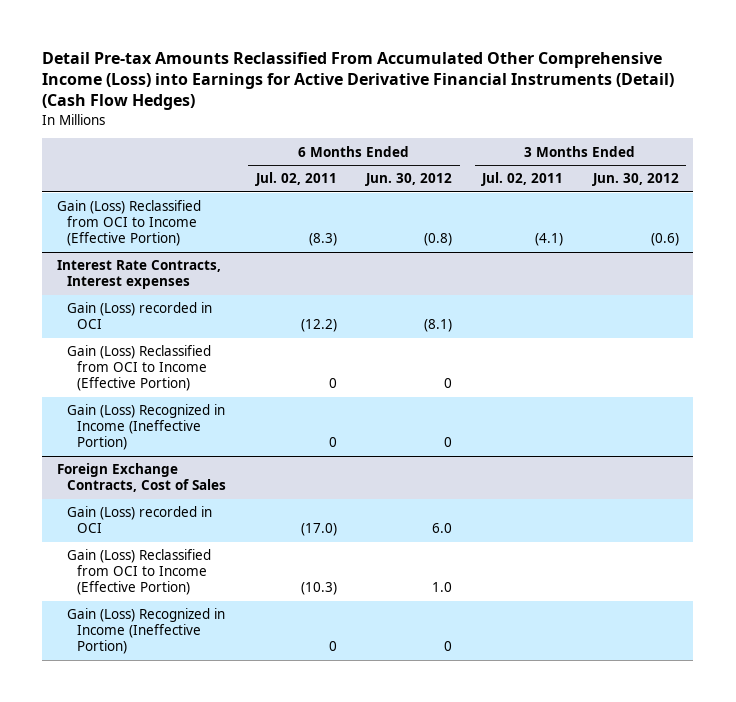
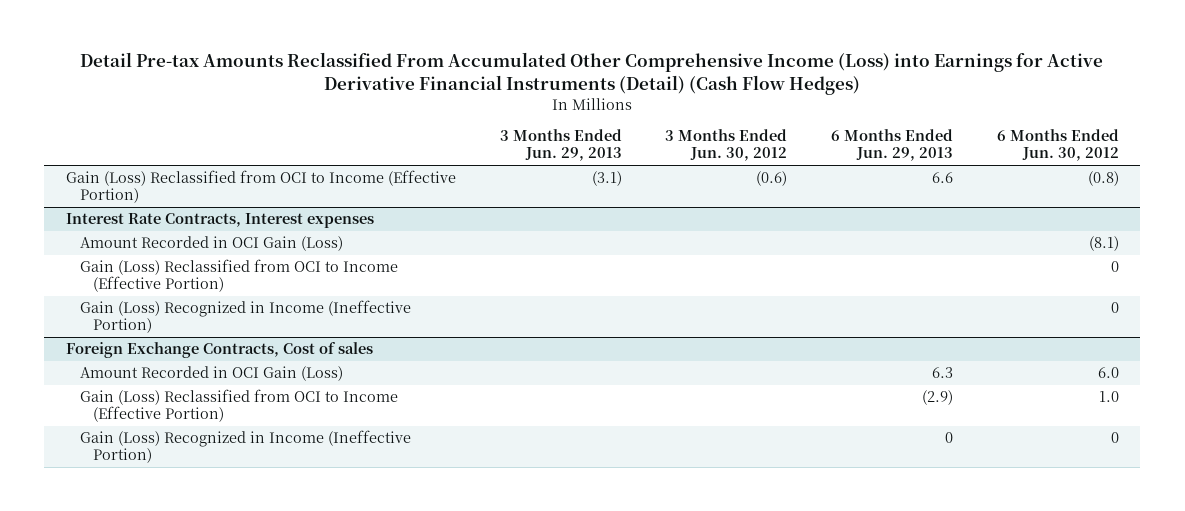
[254,172,337,187] Jul. 02, 2011 -> none
[480,172,563,187] Jul. 02, 2011 -> none
none -> [499,129,622,162] 3 Months Ended Jun. 29, 2013
none -> [830,129,953,162] 6 Months Ended Jun. 29, 2013
[66,302,212,330] Gain (Loss) recorded in OCI -> [79,236,343,252] Amount Recorded in OCI Gain (Loss)
[57,463,226,493] Foreign Exchange Contracts, Cost of Sales -> [66,342,374,359] Foreign Exchange Contracts, Cost of sales
[66,506,212,534] Gain (Loss) recorded in OCI -> [79,366,343,382] Amount Recorded in OCI Gain (Loss)

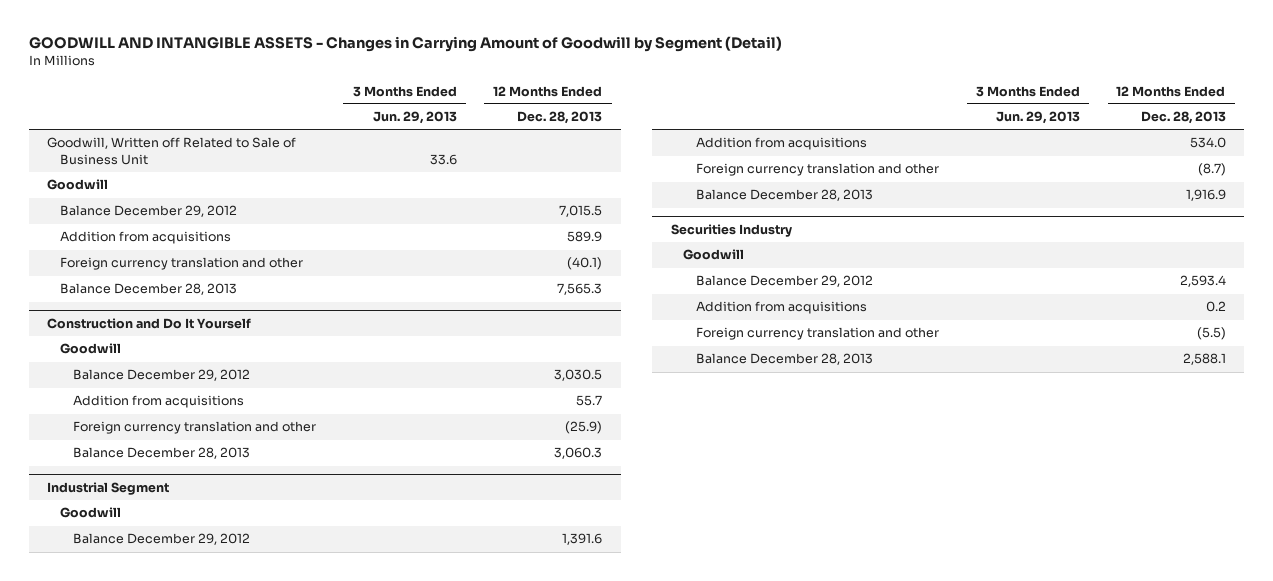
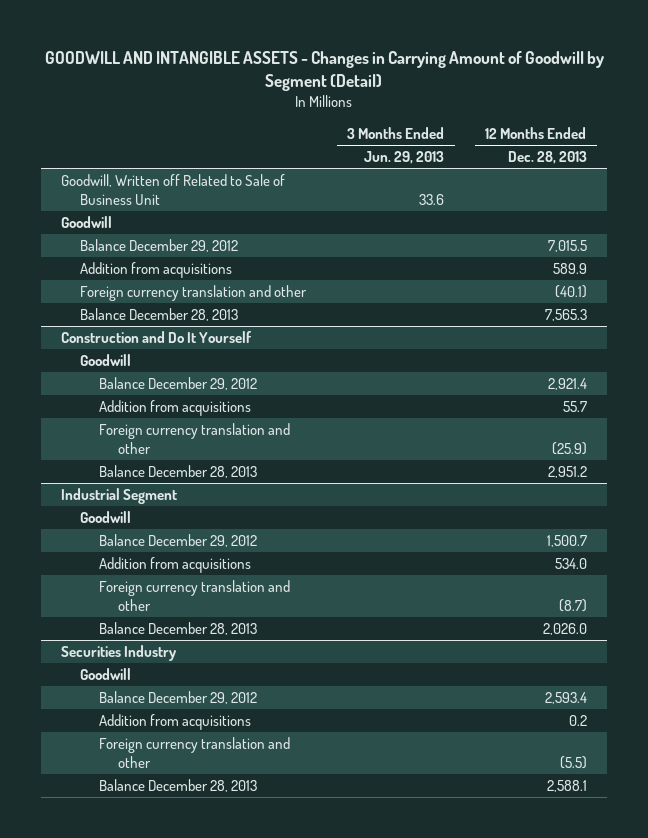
[554,369,603,382] 3,030.5 -> [547,377,587,390] 2,921.4
[554,447,603,460] 3,060.3 -> [547,465,587,478] 2,951.2
[562,533,603,546] 1,391.6 -> [546,534,587,547] 1,500.7
[1185,189,1226,202] 1,916.9 -> [542,622,587,635] 2,026.0

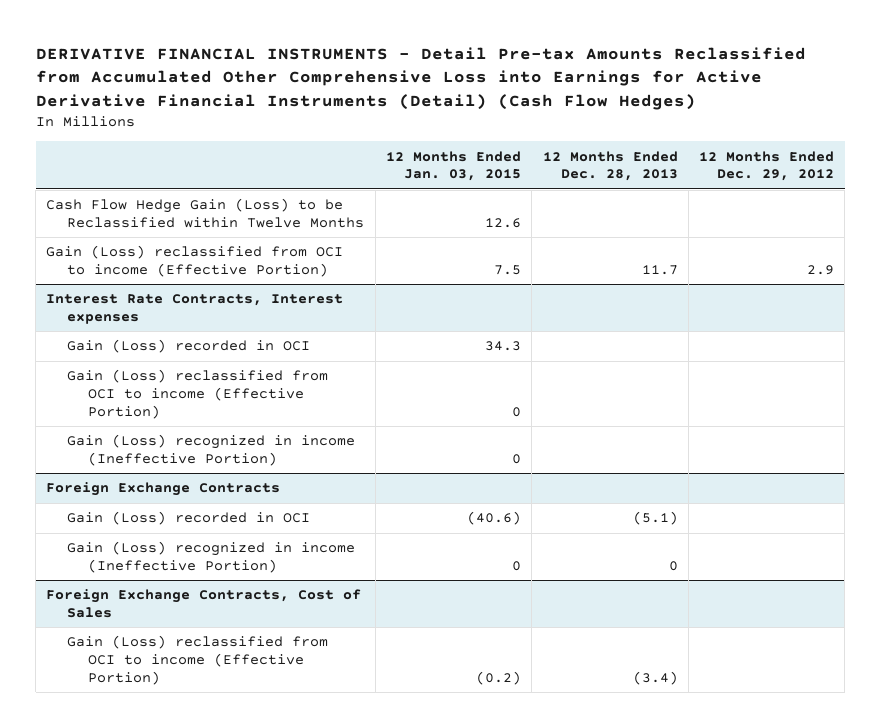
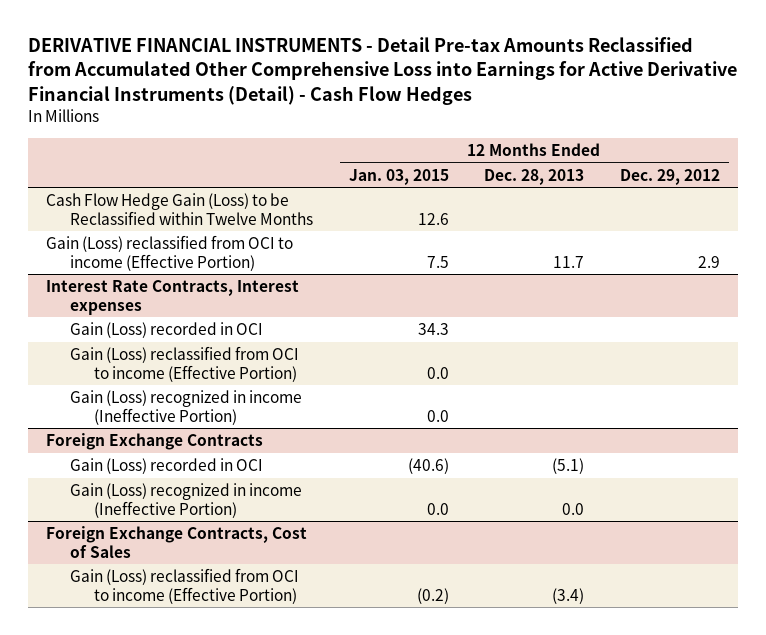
[35,46,806,110] DERIVATIVE FINANCIAL INSTRUMENTS - Detail Pre-tax Amounts Reclassified from Accumulated Other Comprehensive Loss into Earnings for Active Derivative Financial Instruments (Detail) (Cash Flow Hedges) -> [27,37,737,105] DERIVATIVE FINANCIAL INSTRUMENTS - Detail Pre-tax Amounts Reclassified from Accumulated Other Comprehensive Loss into Earnings for Active Derivative Financial Instruments (Detail) - Cash Flow Hedges
[511,407,521,418] 0 -> [426,366,449,379] 0.0
[511,454,521,465] 0 -> [426,409,449,422] 0.0
[511,561,521,572] 0 -> [426,502,449,515] 0.0
[668,561,678,572] 0 -> [562,502,585,515] 0.0

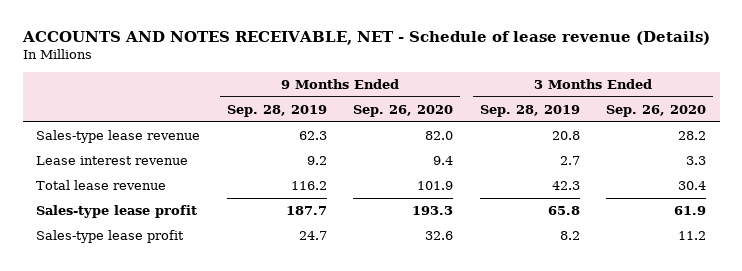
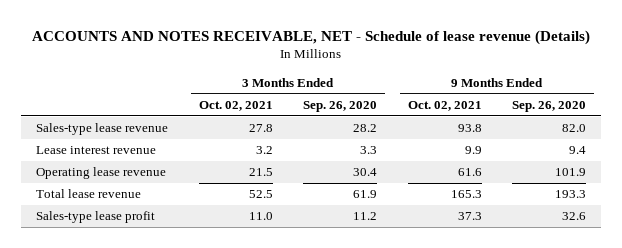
[226,104,327,117] Sep. 28, 2019 -> none
[479,104,580,117] Sep. 28, 2019 -> none
none -> [198,100,273,111] Oct. 02, 2021
none -> [407,100,482,111] Oct. 02, 2021
[35,205,197,219] Sales-type lease profit -> none
none -> [36,167,167,180] Operating lease revenue
[417,181,454,191] 101.9 -> [554,190,586,199] 193.3
[678,181,707,191] 30.4 -> [353,190,378,199] 61.9

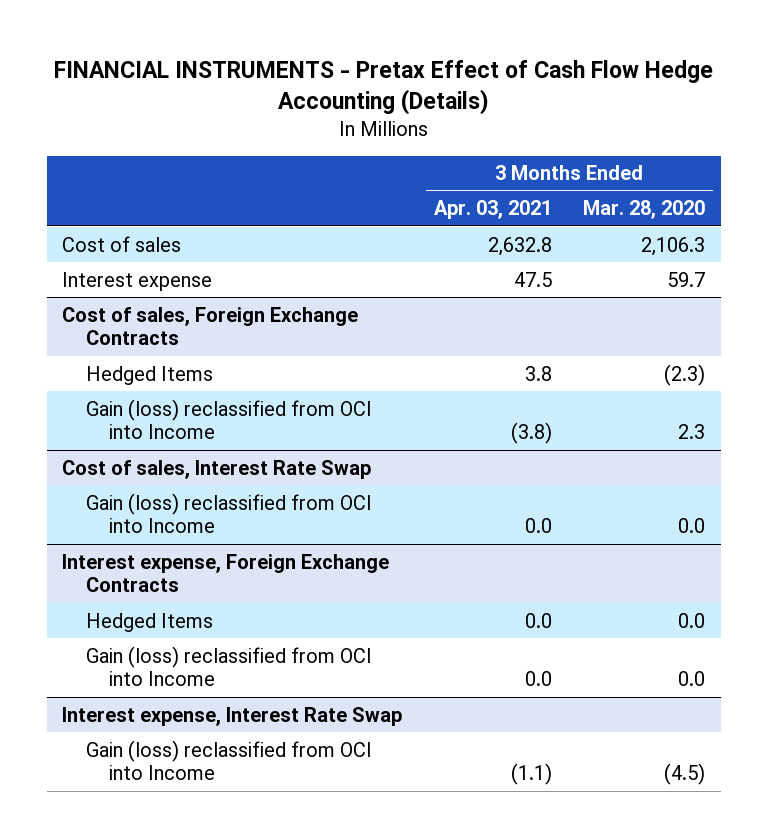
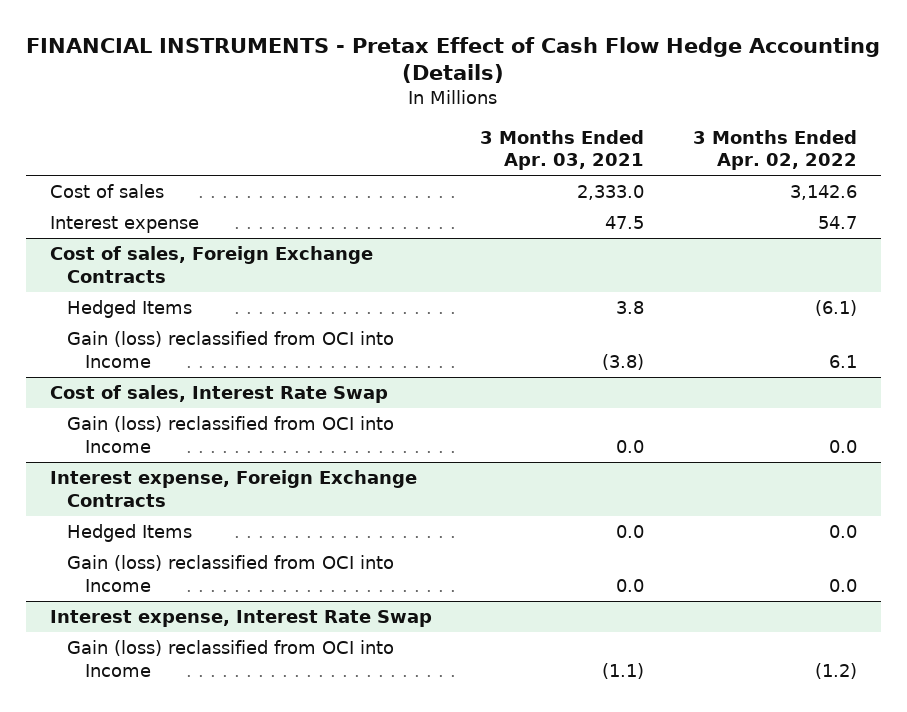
[582,200,705,220] Mar. 28, 2020 -> none
none -> [692,129,857,171] 3 Months Ended Apr. 02, 2022
[487,236,552,256] 2,632.8 -> [577,184,645,200] 2,333.0

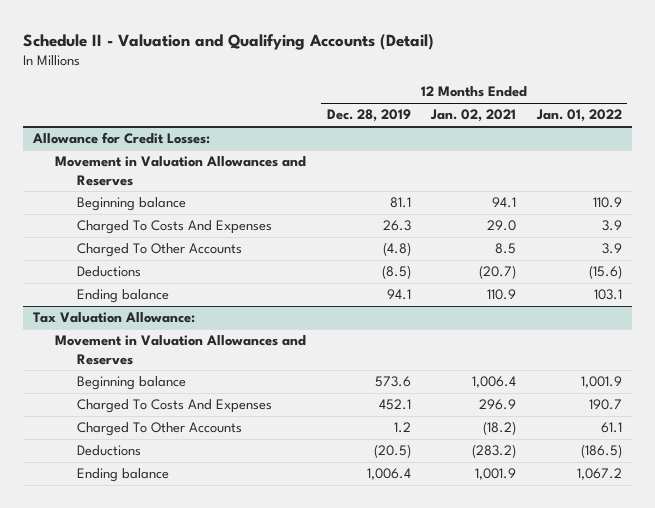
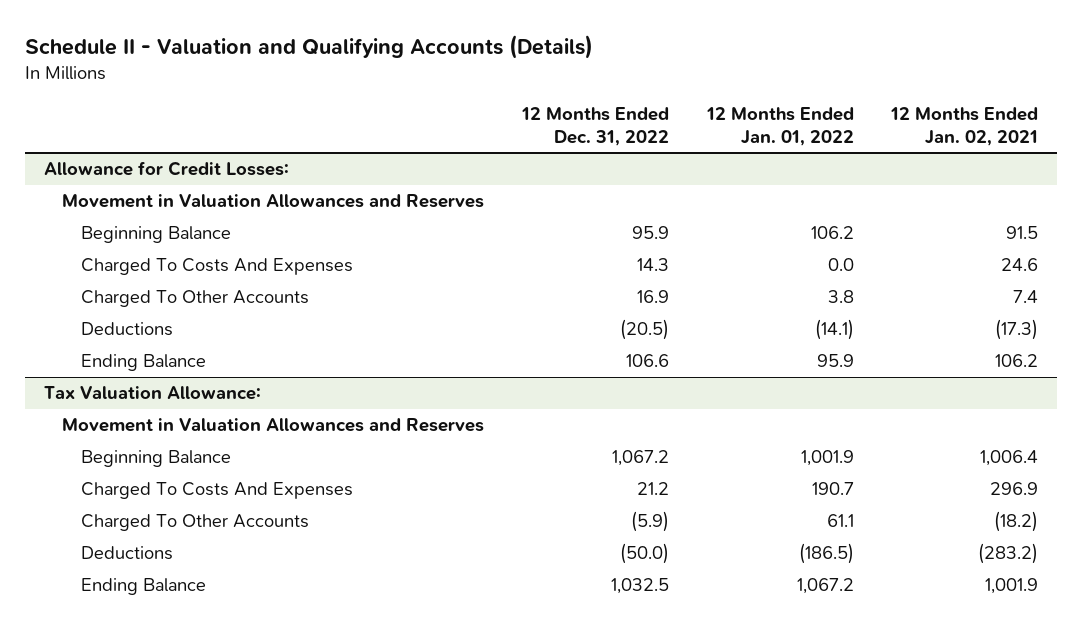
[22,33,434,50] Schedule II - Valuation and Qualifying Accounts (Detail) -> [25,35,594,60] Schedule II - Valuation and Qualifying Accounts (Details)
[326,109,411,123] Dec. 28, 2019 -> none
none -> [521,107,670,146] 12 Months Ended Dec. 31, 2022
[76,197,186,212] Beginning balance -> [80,226,231,244] Beginning Balance
[492,197,517,209] 94.1 -> [1006,226,1039,240] 91.5
[593,197,623,209] 110.9 -> [810,226,854,240] 106.2
[487,220,517,232] 29.0 -> [1001,258,1039,272] 24.6
[602,220,623,232] 3.9 -> [827,258,854,272] 0.0
[495,243,517,255] 8.5 -> [1013,290,1039,304] 7.4
[602,243,623,255] 3.9 -> [827,290,854,304] 3.8
[479,265,517,280] (20.7) -> [995,319,1039,341] (17.3)
[589,265,623,280] (15.6) -> [814,319,854,341] (14.1)
[76,289,169,304] Ending balance -> [80,354,206,372] Ending Balance
[487,289,517,301] 110.9 -> [995,354,1039,368] 106.2
[594,289,623,301] 103.1 -> [816,354,854,368] 95.9
[76,376,186,391] Beginning balance -> [80,450,231,468] Beginning Balance
[76,468,169,483] Ending balance -> [80,578,206,596] Ending Balance

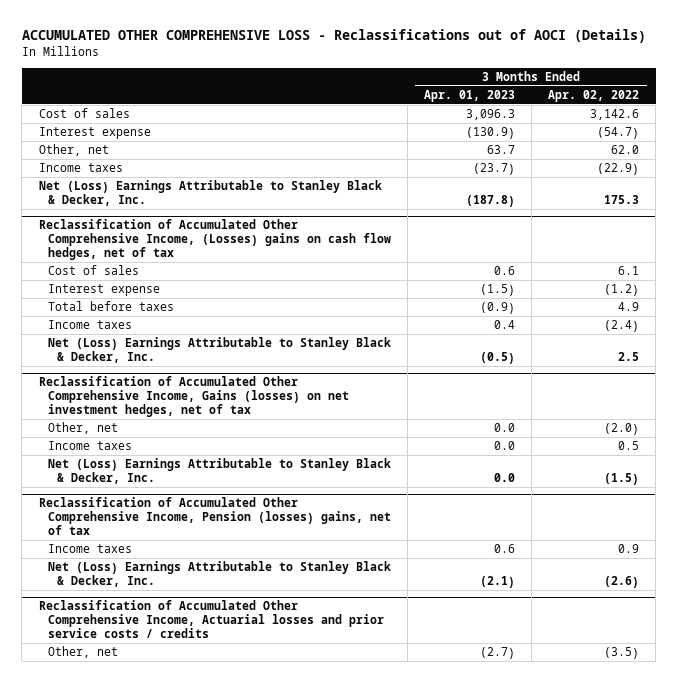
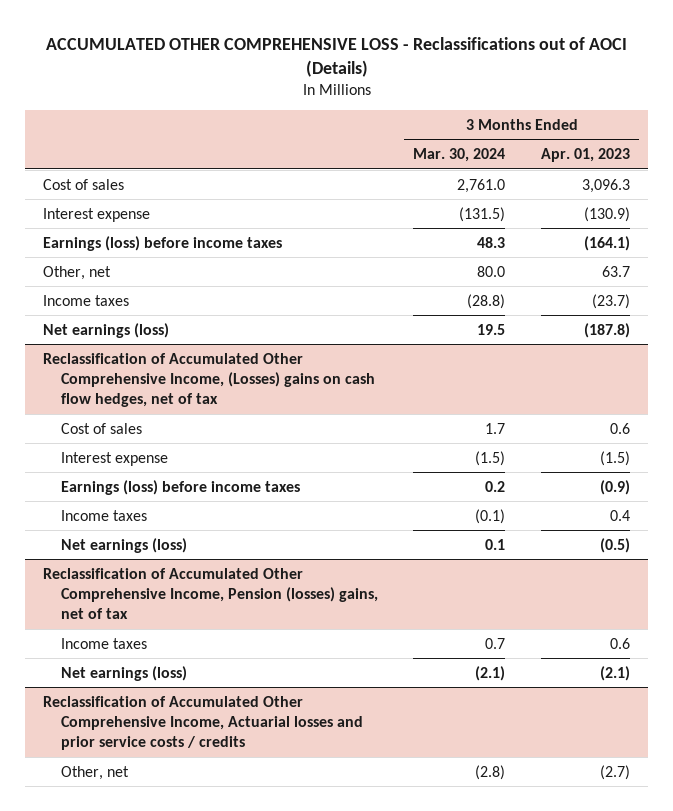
[547,89,639,102] Apr. 02, 2022 -> none
none -> [413,148,506,163] Mar. 30, 2024
none -> [43,235,283,251] Earnings (loss) before income taxes
[38,180,382,207] Net (Loss) Earnings Attributable to Stanley Black & Decker, Inc. -> [43,322,170,338] Net earnings (loss)
[47,301,174,312] Total before taxes -> none
none -> [60,479,300,495] Earnings (loss) before income taxes
[38,376,349,418] Reclassification of Accumulated Other Comprehensive Income, Gains (losses) on net investment hedges, net of tax -> none
[47,422,118,435] Other, net -> none
[47,441,132,451] Income taxes -> none
[47,458,391,485] Net (Loss) Earnings Attributable to Stanley Black & Decker, Inc. -> none
[47,337,391,364] Net (Loss) Earnings Attributable to Stanley Black & Decker, Inc. -> [60,537,187,553] Net earnings (loss)
[47,561,391,588] Net (Loss) Earnings Attributable to Stanley Black & Decker, Inc. -> [60,665,187,681] Net earnings (loss)

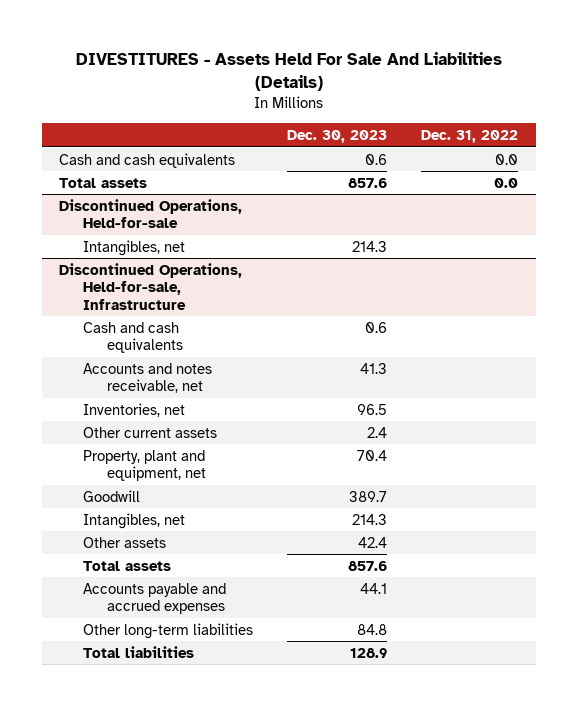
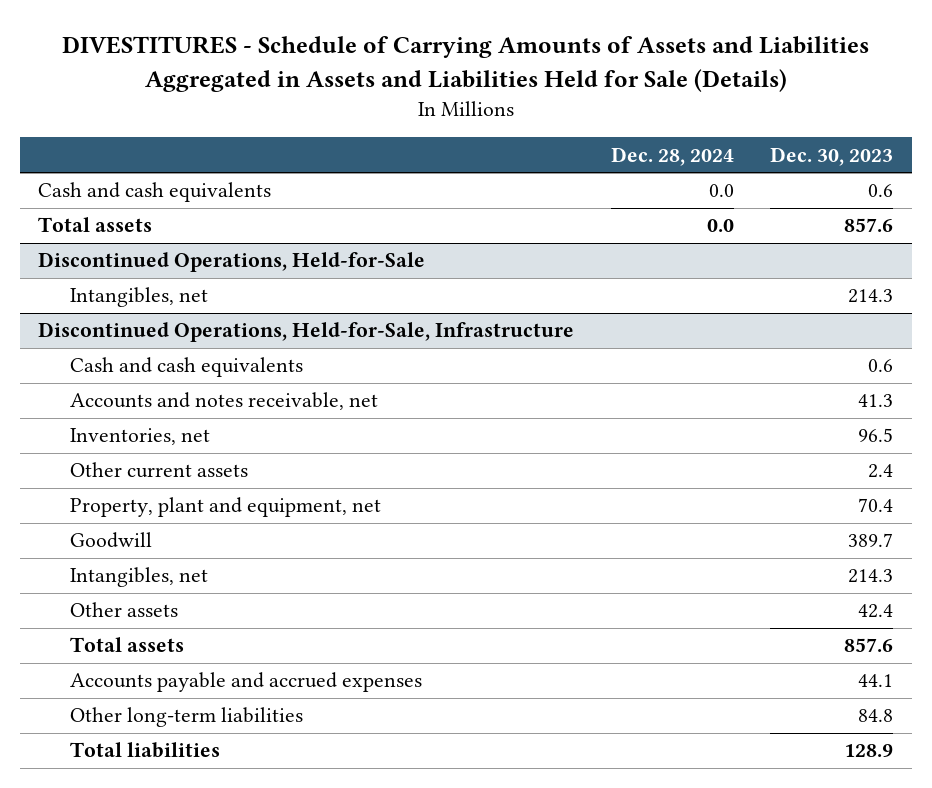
[75,52,502,92] DIVESTITURES - Assets Held For Sale And Liabilities (Details) -> [61,36,869,92] DIVESTITURES - Schedule of Carrying Amounts of Assets and Liabilities Aggregated in Assets and Liabilities Held for Sale (Details)
[421,130,519,144] Dec. 31, 2022 -> none
none -> [610,146,734,166] Dec. 28, 2024
[59,198,243,229] Discontinued Operations, Held-for-sale -> [38,252,426,273] Discontinued Operations, Held-for-Sale
[59,262,243,310] Discontinued Operations, Held-for-sale, Infrastructure -> [38,322,575,343] Discontinued Operations, Held-for-Sale, Infrastructure

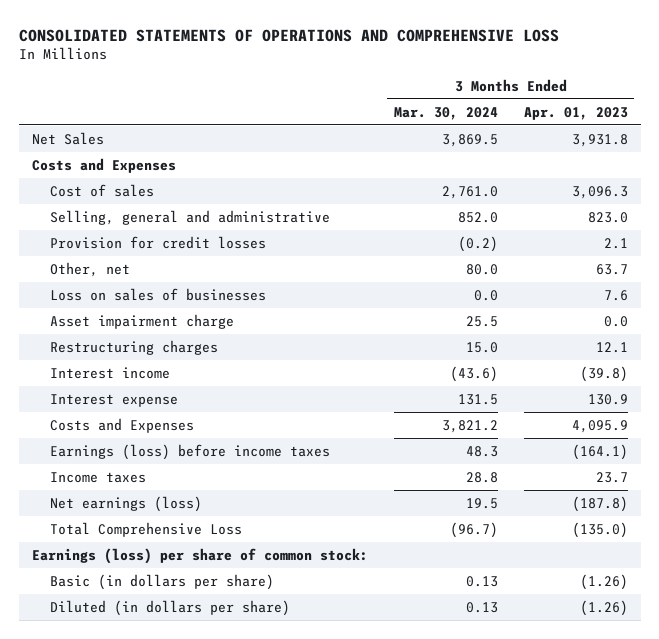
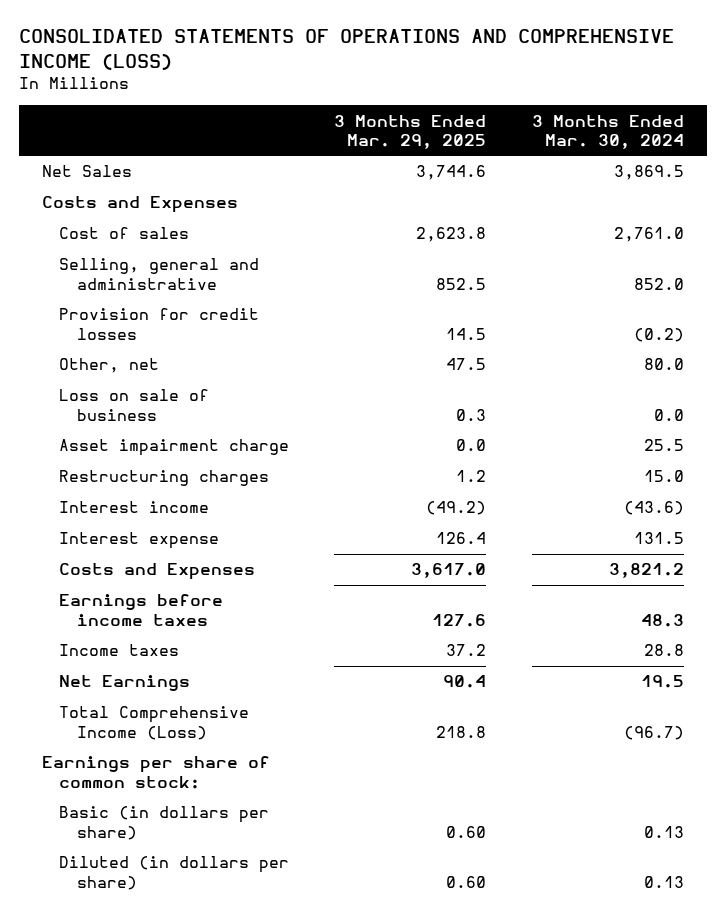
[18,28,559,42] CONSOLIDATED STATEMENTS OF OPERATIONS AND COMPREHENSIVE LOSS -> [18,29,674,71] CONSOLIDATED STATEMENTS OF OPERATIONS AND COMPREHENSIVE INCOME (LOSS)
[523,106,628,120] Apr. 01, 2023 -> none
none -> [334,114,487,149] 3 Months Ended Mar. 29, 2025
[50,287,267,301] Loss on sales of businesses -> [59,389,210,421] Loss on sale of business
[50,443,331,460] Earnings (loss) before income taxes -> [59,594,224,626] Earnings before income taxes
[50,495,203,512] Net earnings (loss) -> [59,675,191,692] Net Earnings
[50,521,243,537] Total Comprehensive Loss -> [59,706,250,740] Total Comprehensive Income (Loss)
[31,547,368,564] Earnings (loss) per share of common stock: -> [41,756,270,789] Earnings per share of common stock:

